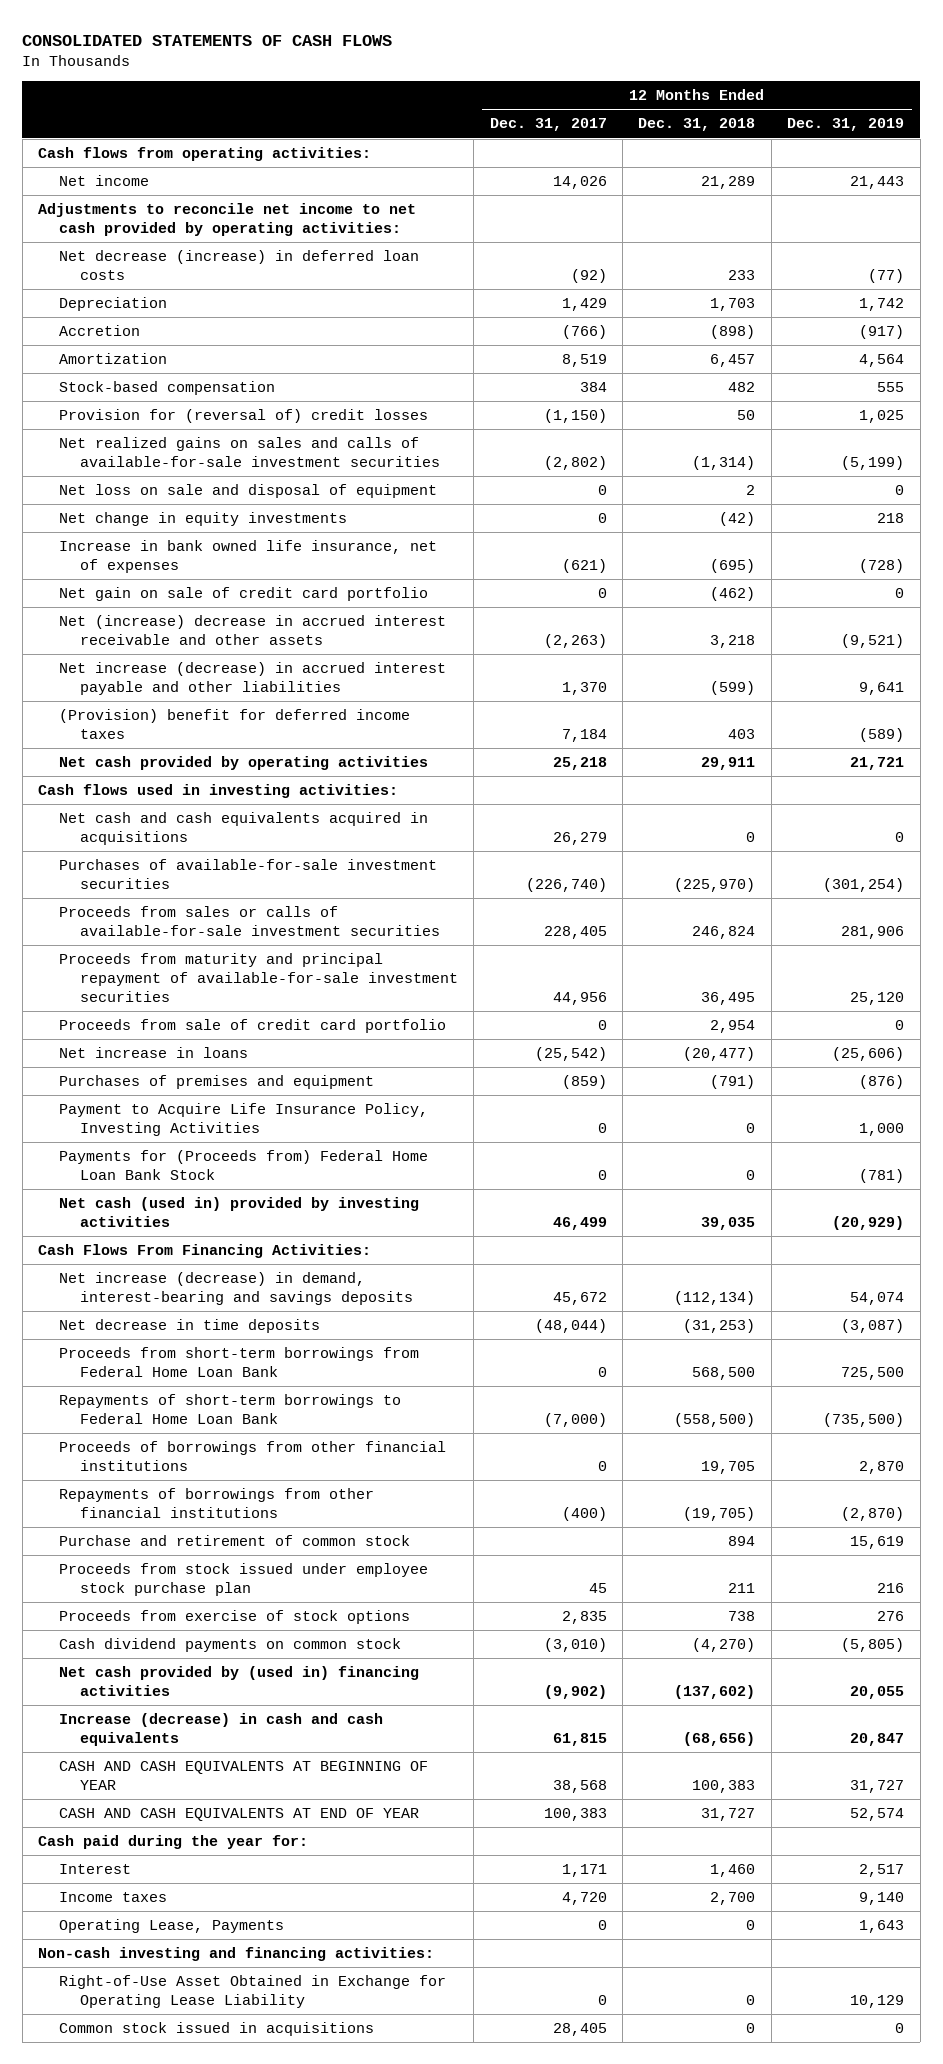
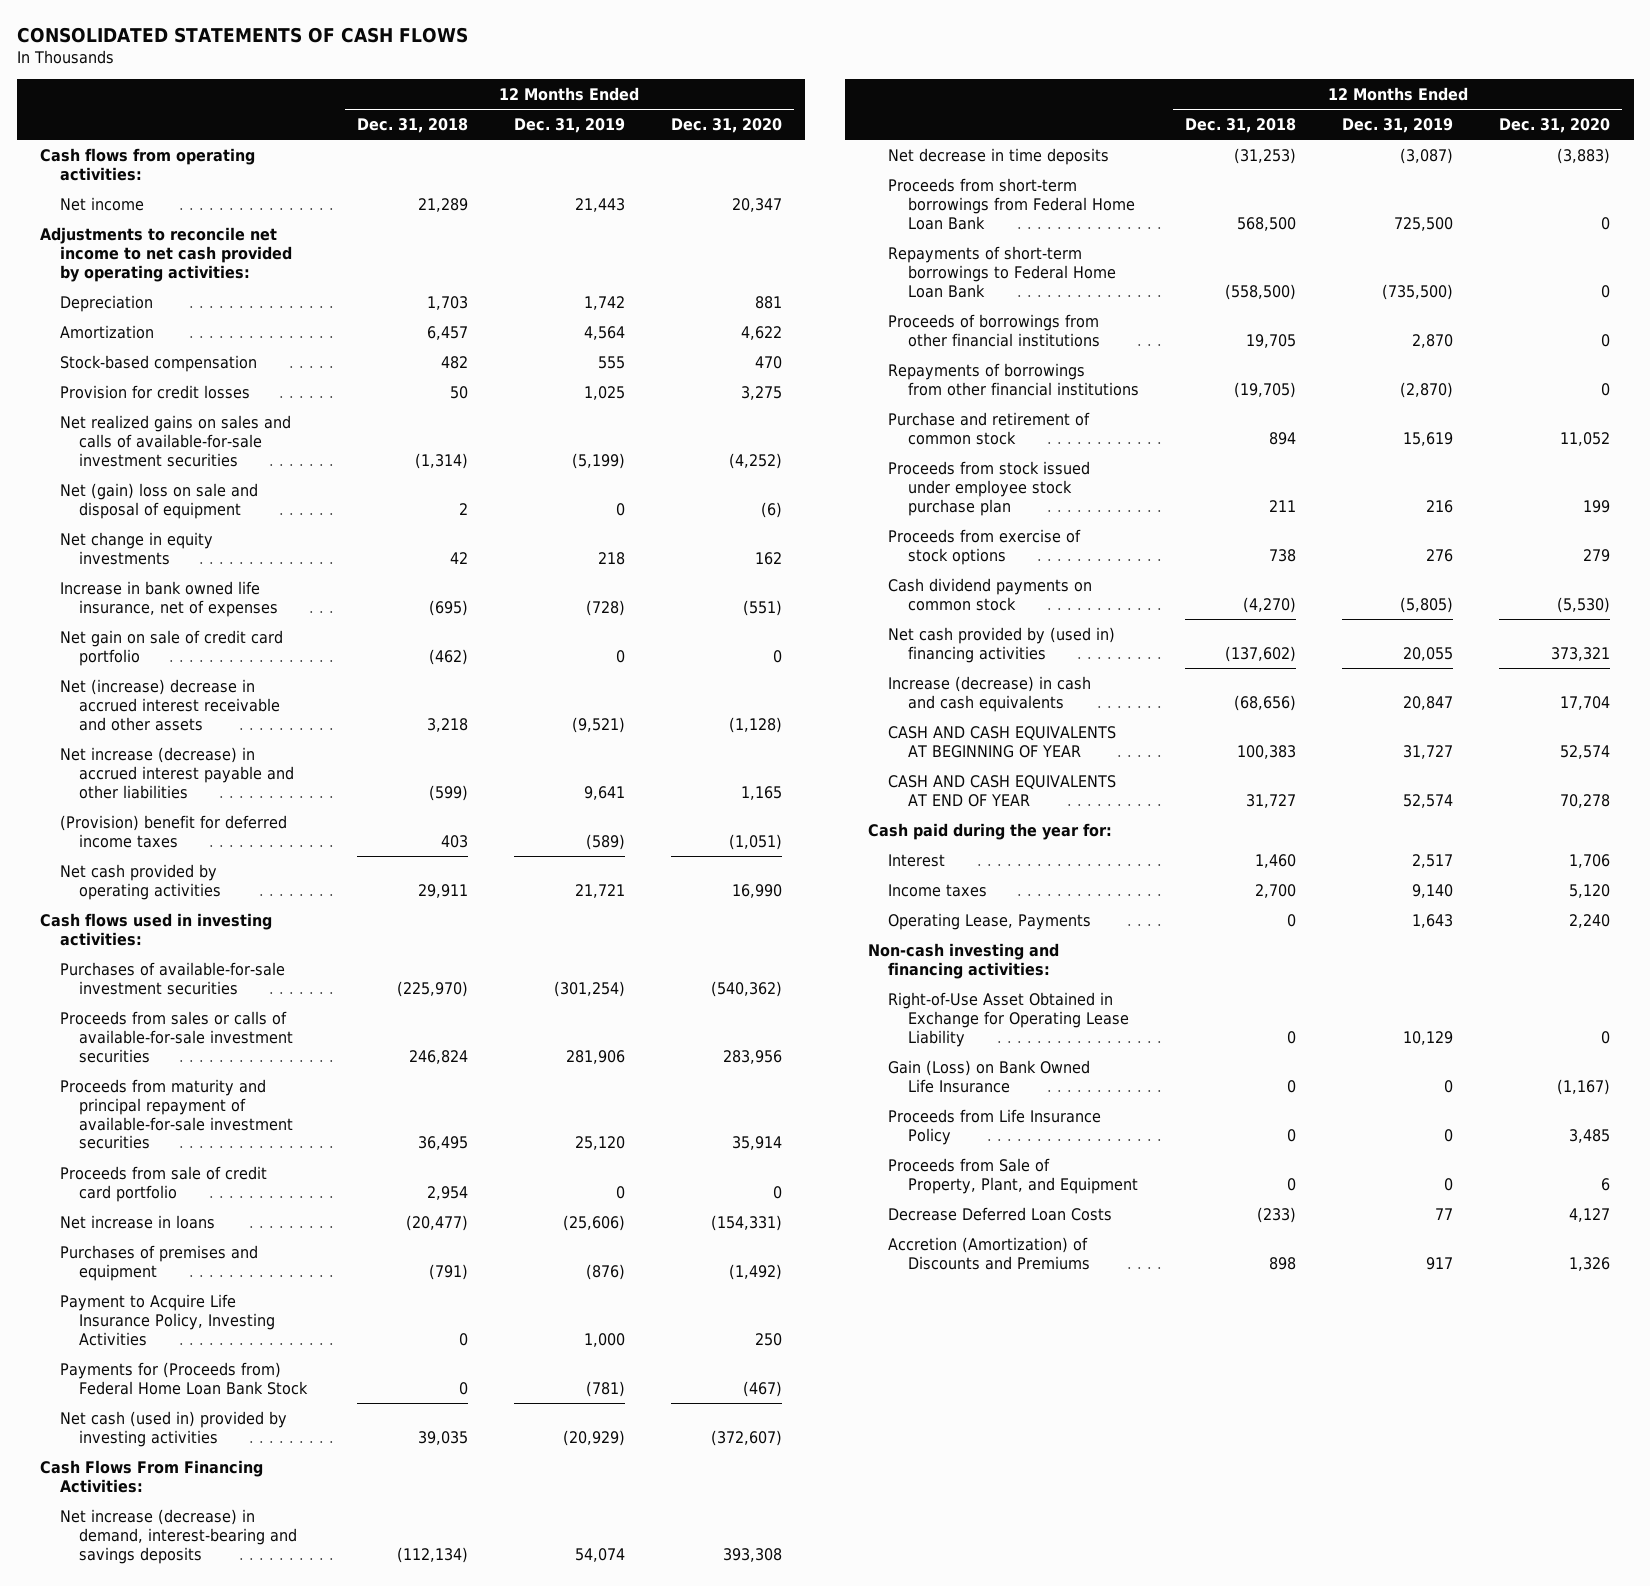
[489,118,607,132] Dec. 31, 2017 -> none
none -> [671,117,783,133] Dec. 31, 2020
[59,250,420,281] Net decrease (increase) in deferred loan costs -> none
[59,325,141,337] Accretion -> none
[59,409,429,424] Provision for (reversal of) credit losses -> [59,384,250,399] Provision for credit losses
[59,484,438,499] Net loss on sale and disposal of equipment -> [59,482,258,519] Net (gain) loss on sale and disposal of equipment
[719,512,756,527] (42) -> [449,551,468,564] 42
[59,812,429,846] Net cash and cash equivalents acquired in acquisitions -> none
[59,2022,375,2037] Common stock issued in acquisitions -> none
none -> [887,1059,1090,1093] Gain (Loss) on Bank Owned Life Insurance
none -> [887,1108,1101,1145] Proceeds from Life Insurance Policy
none -> [887,1157,1138,1194] Proceeds from Sale of Property, Plant, and Equipment
none -> [887,1206,1112,1221] Decrease Deferred Loan Costs
none -> [887,1236,1090,1270] Accretion (Amortization) of Discounts and Premiums

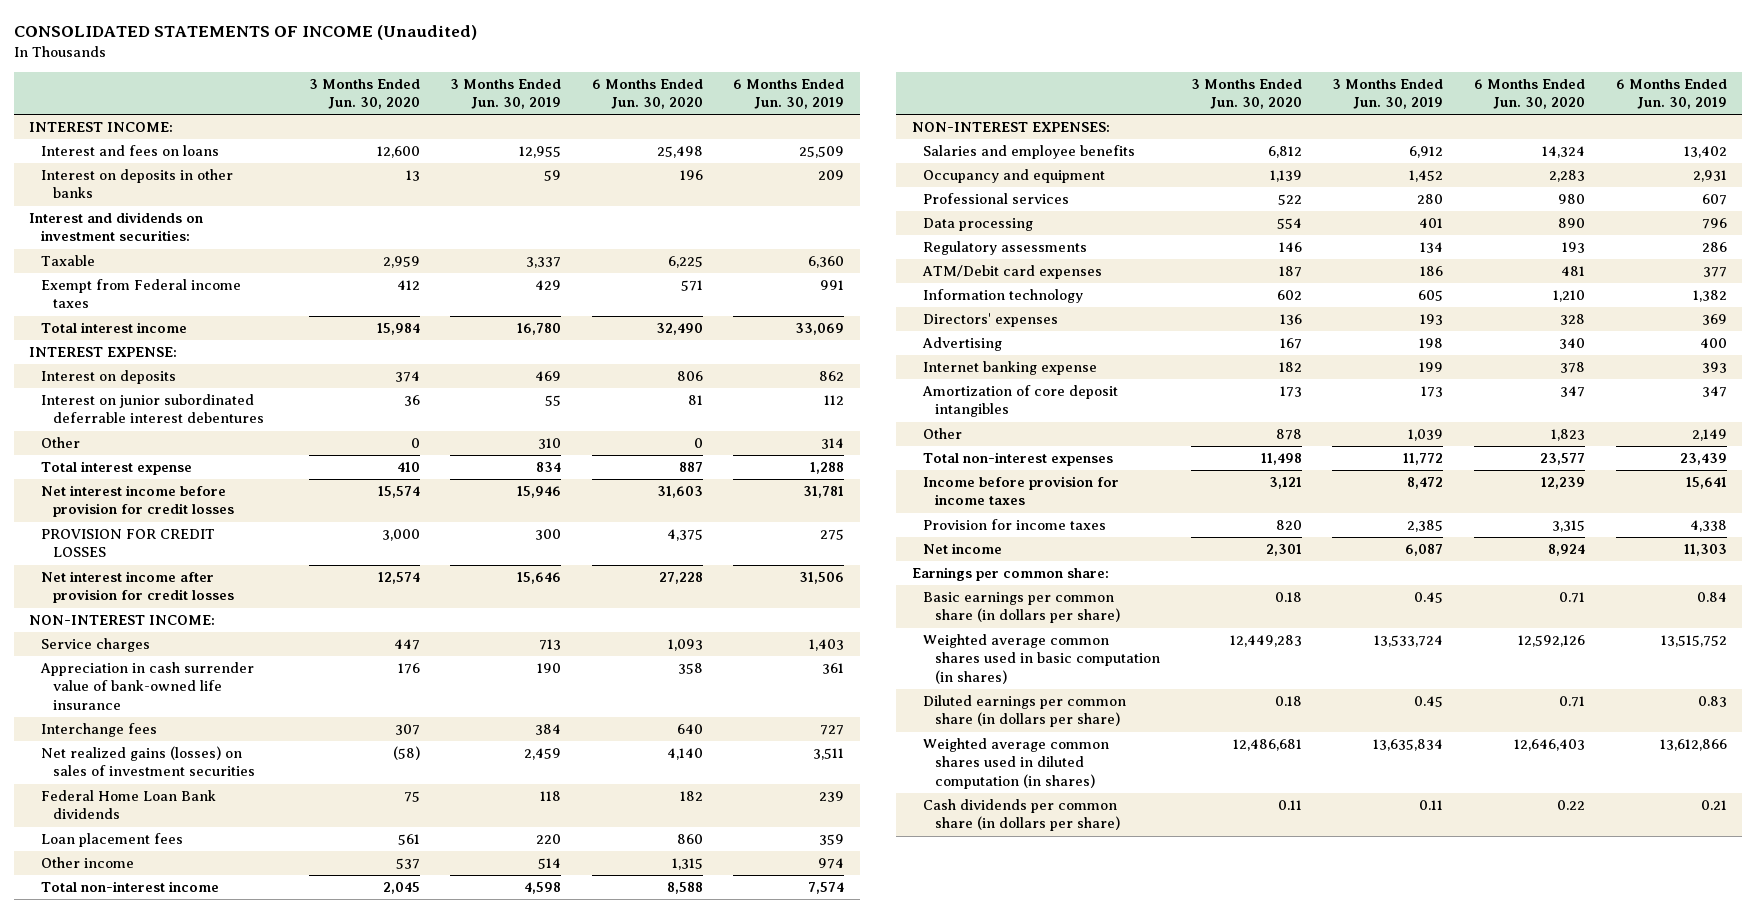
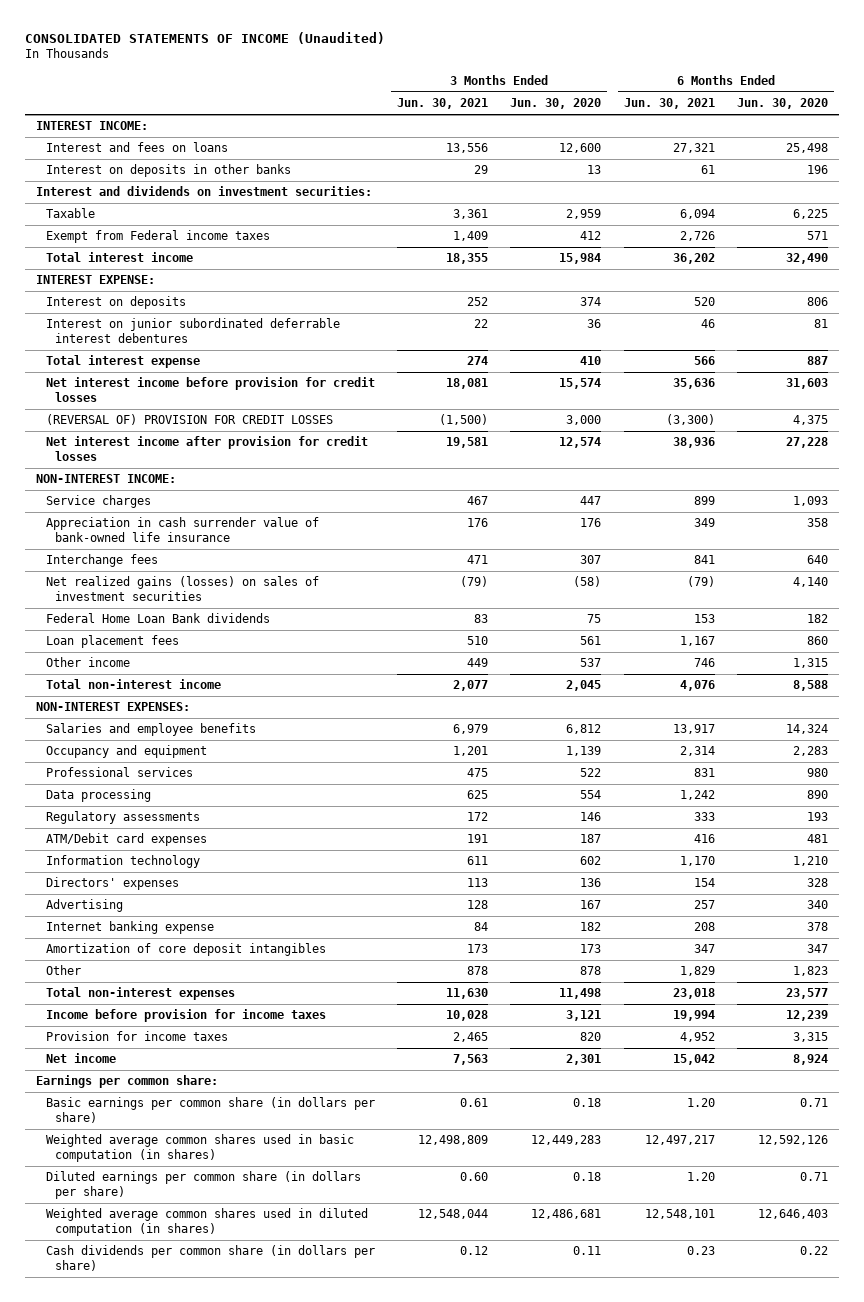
[450,78,562,110] 3 Months Ended Jun. 30, 2019 -> none
[733,78,845,110] 6 Months Ended Jun. 30, 2019 -> none
none -> [396,98,488,110] Jun. 30, 2021
none -> [623,98,715,110] Jun. 30, 2021
[41,437,81,449] Other -> none
[41,529,216,558] PROVISION FOR CREDIT LOSSES -> [45,414,333,426] (REVERSAL OF) PROVISION FOR CREDIT LOSSES

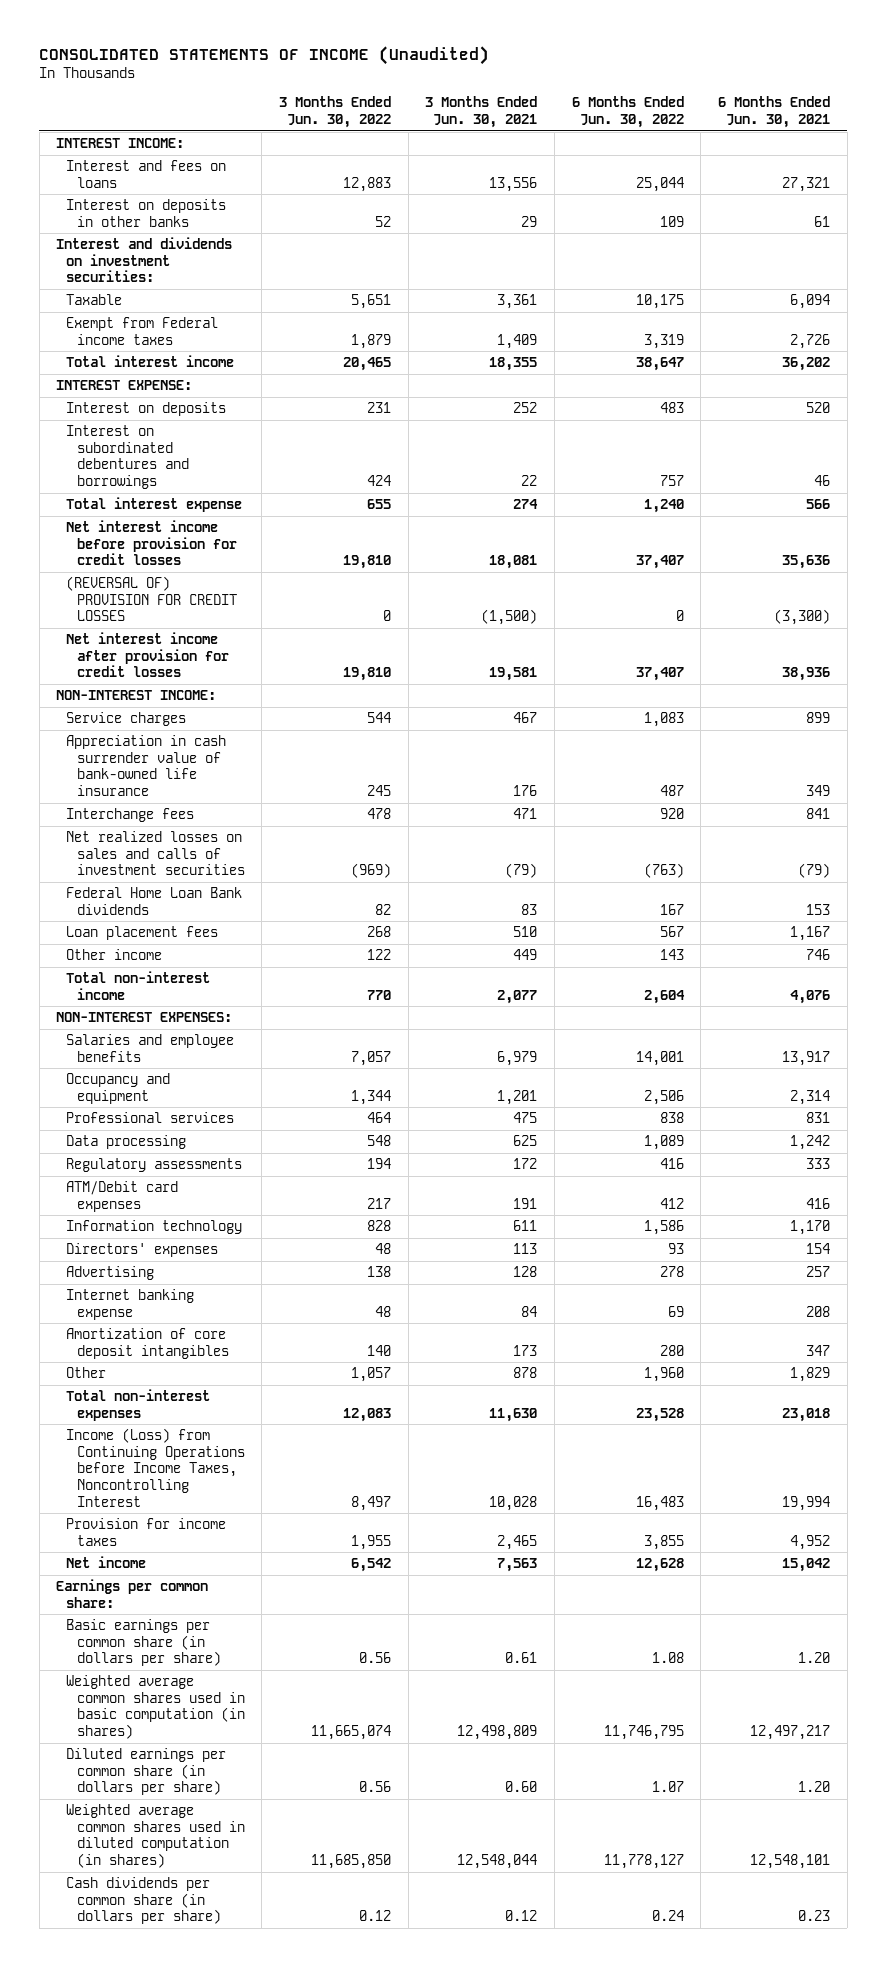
[510,98,602,110] Jun. 30, 2020 -> none
[736,98,828,110] Jun. 30, 2020 -> none
none -> [279,96,392,129] 3 Months Ended Jun. 30, 2022
none -> [571,96,684,129] 6 Months Ended Jun. 30, 2022
[45,318,340,343] Interest on junior subordinated deferrable interest debentures -> [66,424,189,490] Interest on subordinated debentures and borrowings
[45,576,319,601] Net realized gains (losses) on sales of investment securities -> [66,830,245,876] Net realized losses on sales and calls of investment securities
[45,1009,326,1023] Income before provision for income taxes -> [66,1427,245,1507] Income (Loss) from Continuing Operations before Income Taxes, Noncontrolling Interest

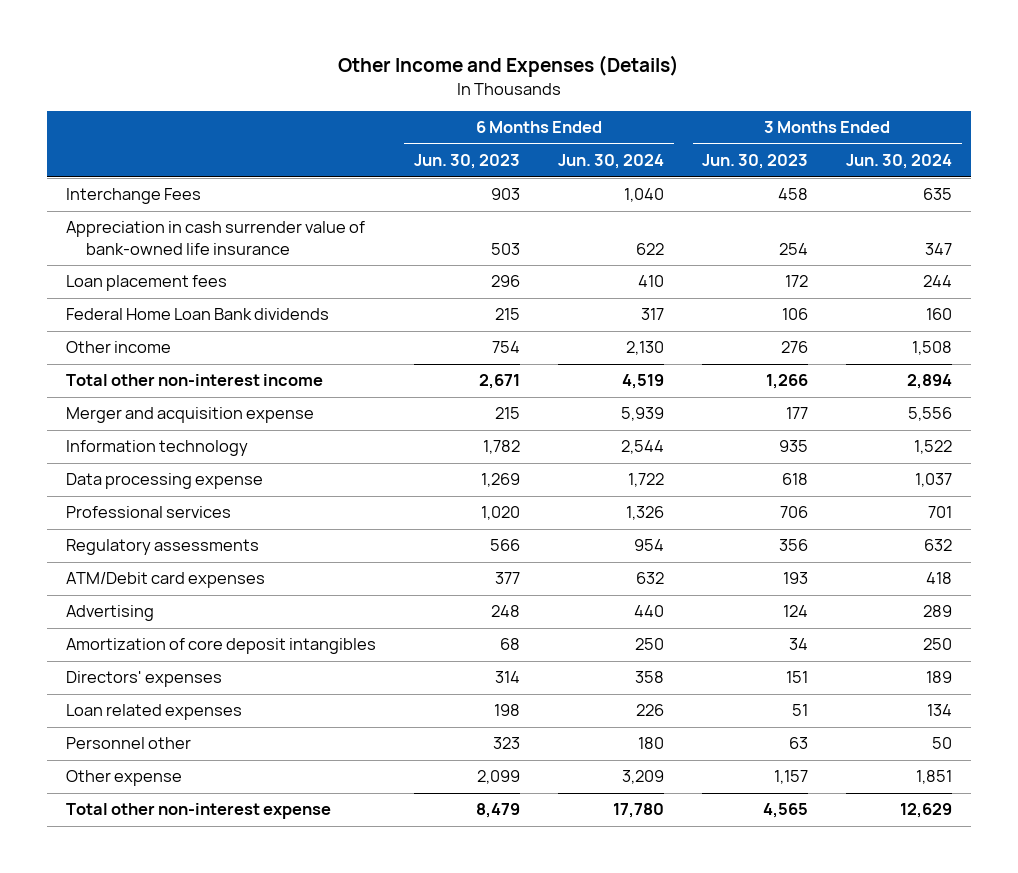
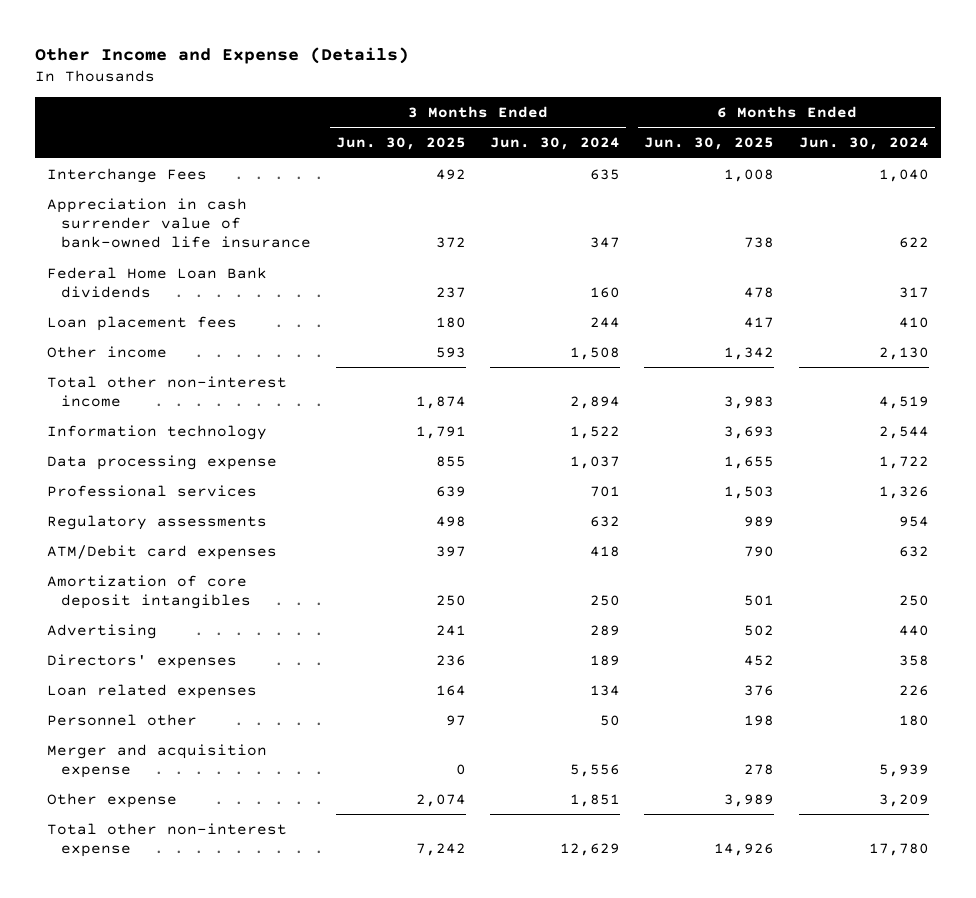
[338,55,680,78] Other Income and Expenses (Details) -> [34,46,409,64] Other Income and Expense (Details)
[413,154,520,170] Jun. 30, 2023 -> none
[702,154,809,170] Jun. 30, 2023 -> none
none -> [335,137,466,151] Jun. 30, 2025
none -> [644,137,775,151] Jun. 30, 2025
[65,275,227,292] Loan placement fees -> [47,315,238,331] Loan placement fees
[65,605,154,622] Advertising -> [47,623,158,639] Advertising
[65,407,314,424] Merger and acquisition expense -> [47,743,268,778] Merger and acquisition expense

